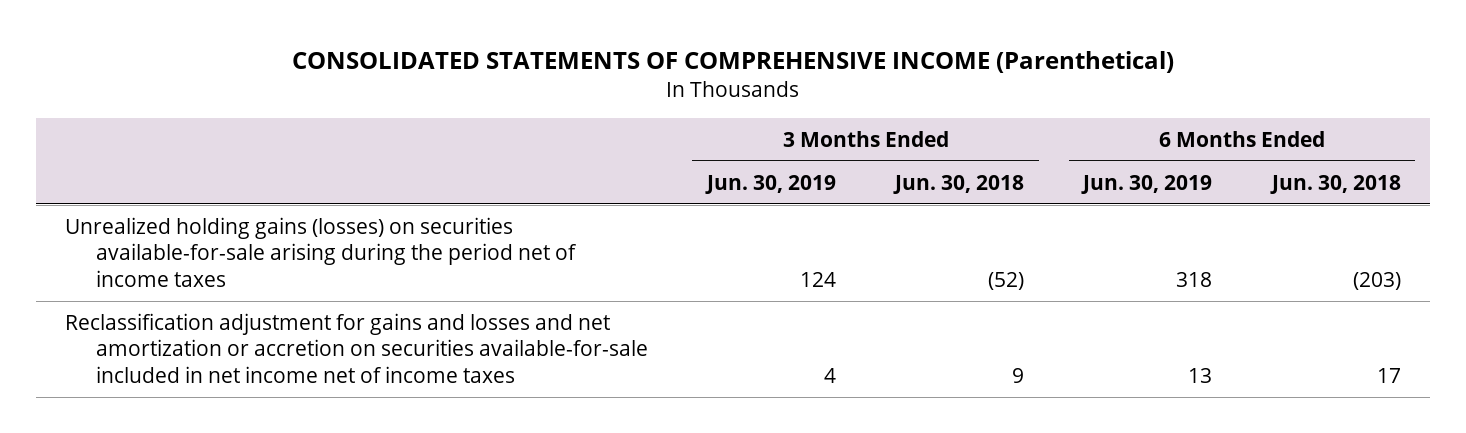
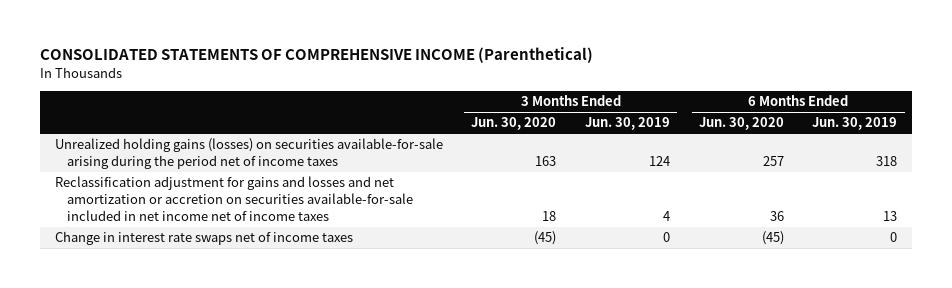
[893,174,1025,194] Jun. 30, 2018 -> none
[1269,174,1401,194] Jun. 30, 2018 -> none
none -> [471,117,557,131] Jun. 30, 2020
none -> [698,117,784,131] Jun. 30, 2020
none -> [54,231,353,246] Change in interest rate swaps net of income taxes

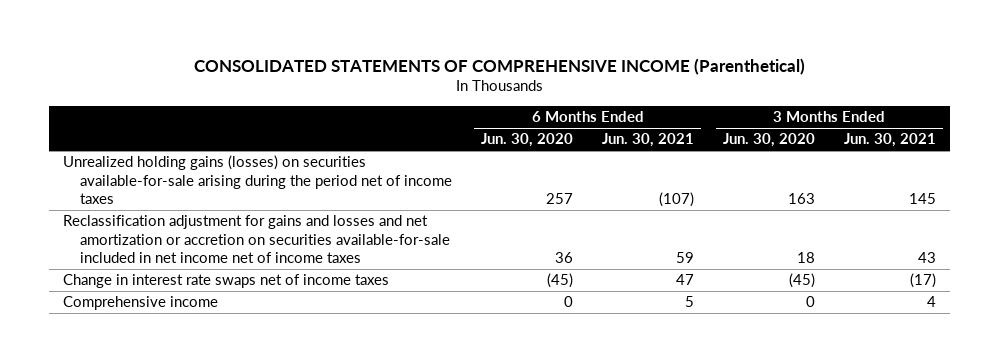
[585,117,671,131] Jun. 30, 2019 -> none
[812,117,898,131] Jun. 30, 2019 -> none
none -> [601,133,694,148] Jun. 30, 2021
none -> [843,133,936,148] Jun. 30, 2021
none -> [63,296,219,311] Comprehensive income

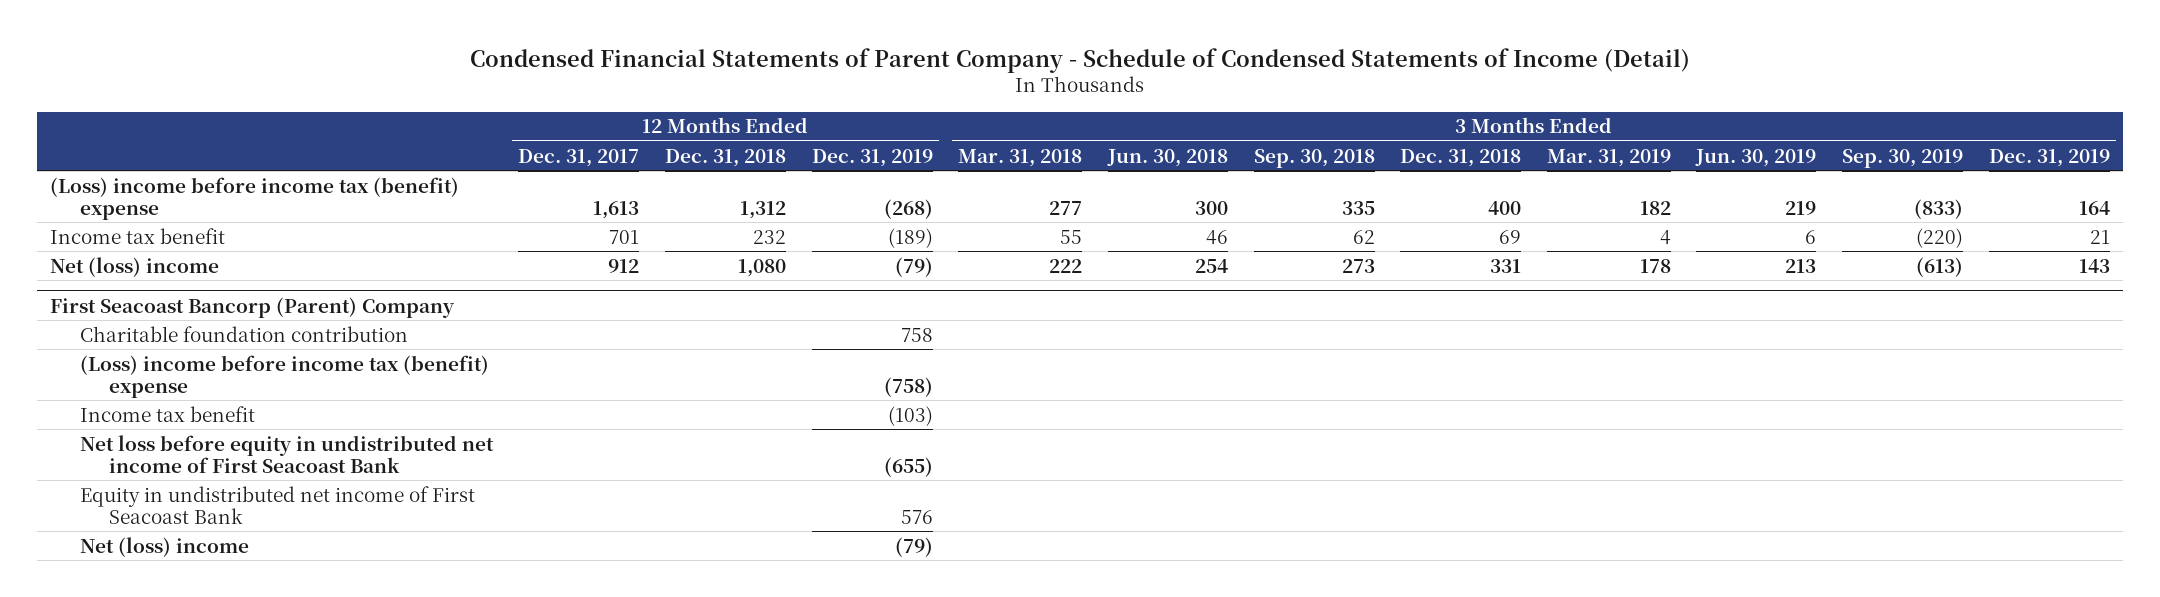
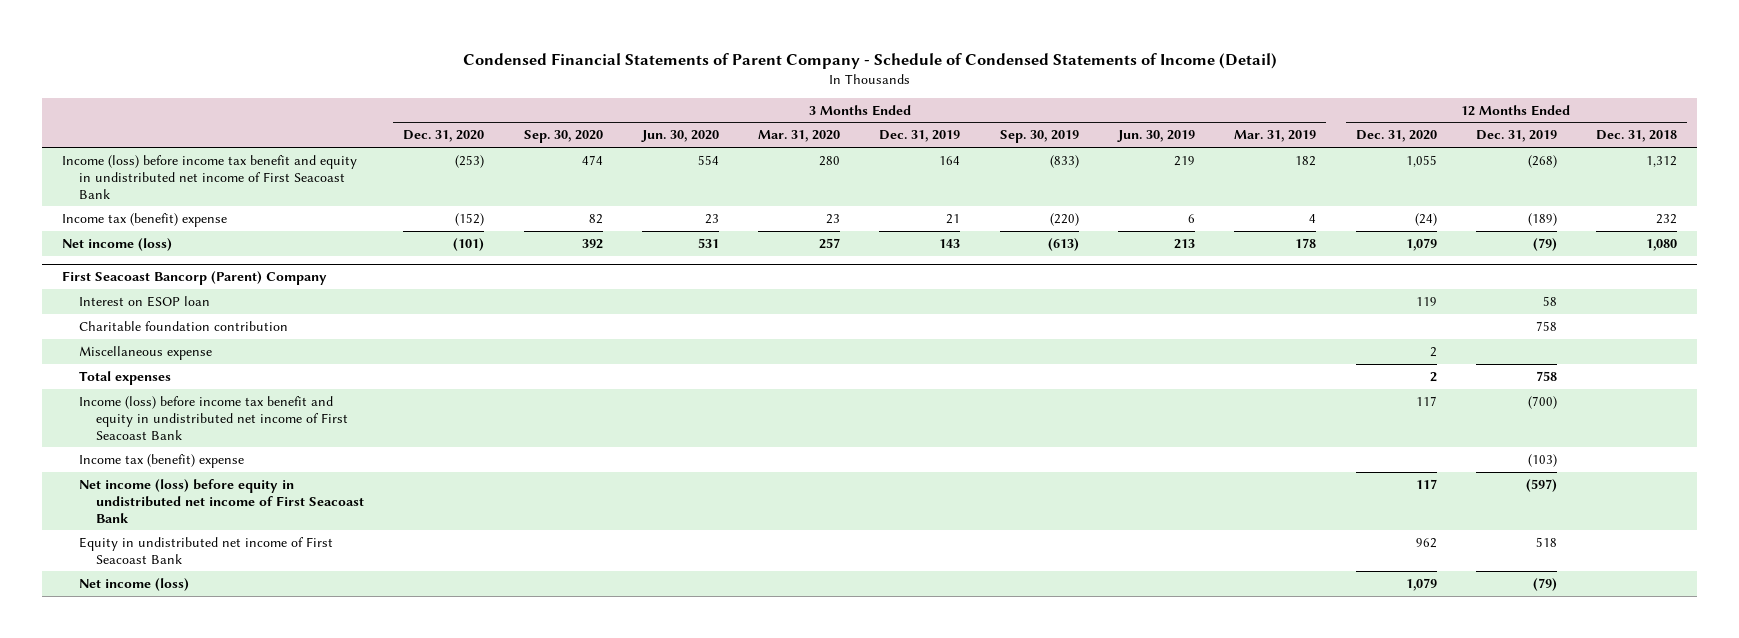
[518,148,640,167] Dec. 31, 2017 -> none
[958,148,1083,167] Mar. 31, 2018 -> none
[1106,148,1228,167] Jun. 30, 2018 -> none
[1253,148,1375,168] Sep. 30, 2018 -> none
[1400,148,1522,167] Dec. 31, 2018 -> none
none -> [403,130,485,143] Dec. 31, 2020
none -> [523,130,603,144] Sep. 30, 2020
none -> [640,130,719,143] Jun. 30, 2020
none -> [758,130,841,143] Mar. 31, 2020
none -> [1355,130,1437,143] Dec. 31, 2020
[49,176,459,220] (Loss) income before income tax (benefit) expense -> [62,154,358,199] Income (loss) before income tax benefit and equity in undistributed net income of First Seacoast Bank
[49,227,225,244] Income tax benefit -> [62,212,228,227] Income tax (benefit) expense
[49,256,219,277] Net (loss) income -> [62,237,173,251] Net income (loss)
none -> [79,295,211,307] Interest on ESOP loan
none -> [79,345,213,360] Miscellaneous expense
none -> [79,370,172,385] Total expenses
[79,354,489,398] (Loss) income before income tax (benefit) expense -> [79,395,348,440] Income (loss) before income tax benefit and equity in undistributed net income of First Seacoast Bank
[883,376,933,397] (758) -> [1527,395,1557,409] (700)
[79,405,255,422] Income tax benefit -> [79,453,245,468] Income tax (benefit) expense
[79,434,494,473] Net loss before equity in undistributed net income of First Seacoast Bank -> [79,478,364,523] Net income (loss) before equity in undistributed net income of First Seacoast Bank
[883,456,933,477] (655) -> [1525,478,1557,492] (597)
[900,509,933,524] 576 -> [1535,536,1557,547] 518
[79,536,249,557] Net (loss) income -> [79,577,190,591] Net income (loss)

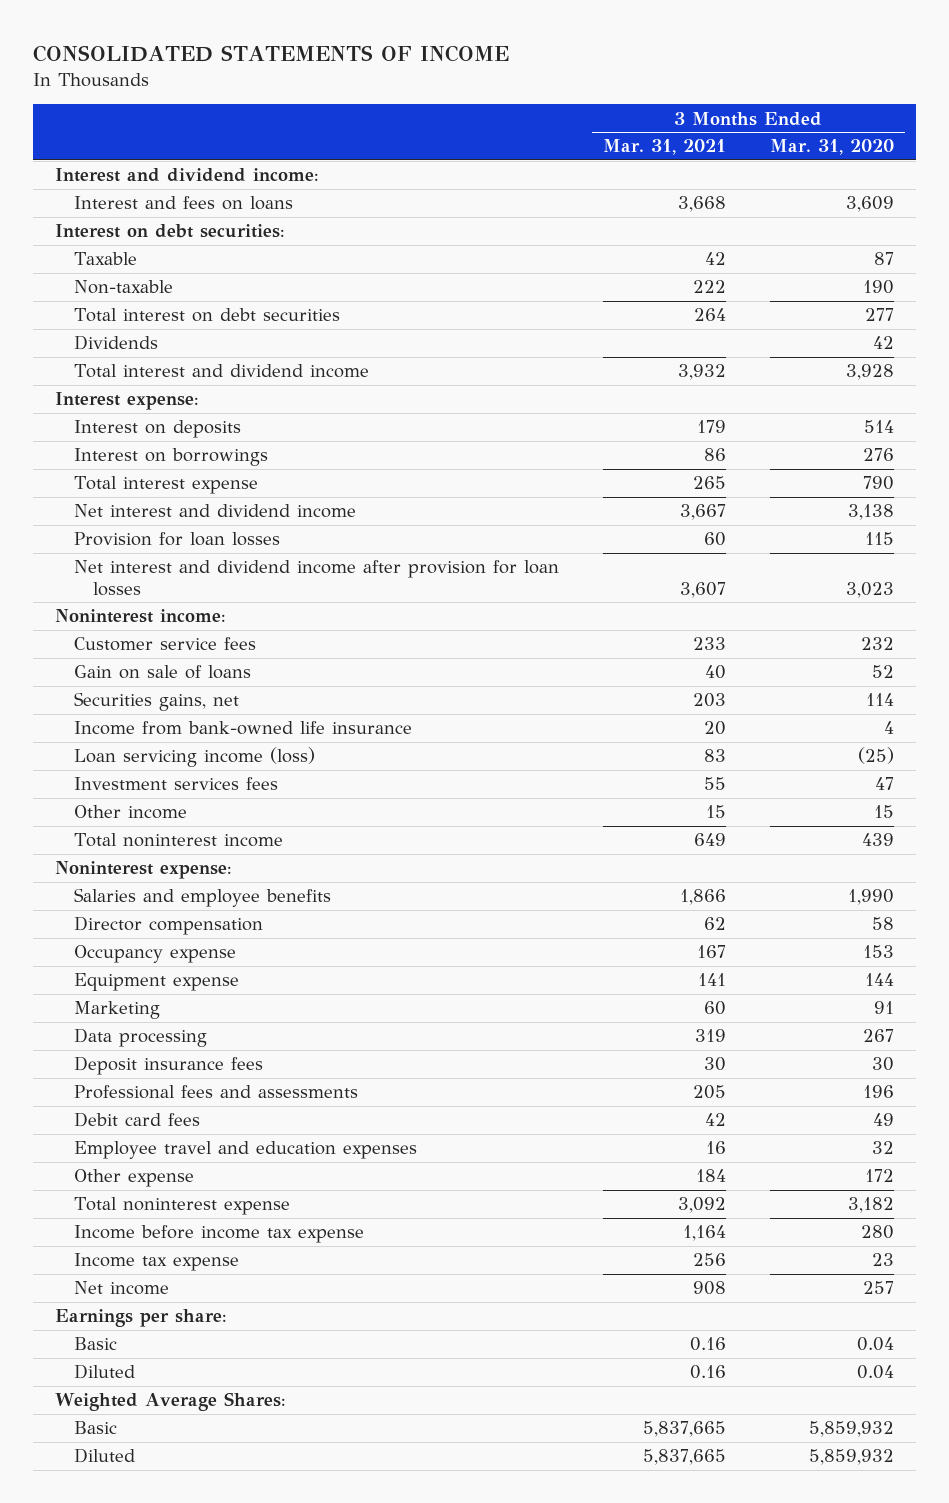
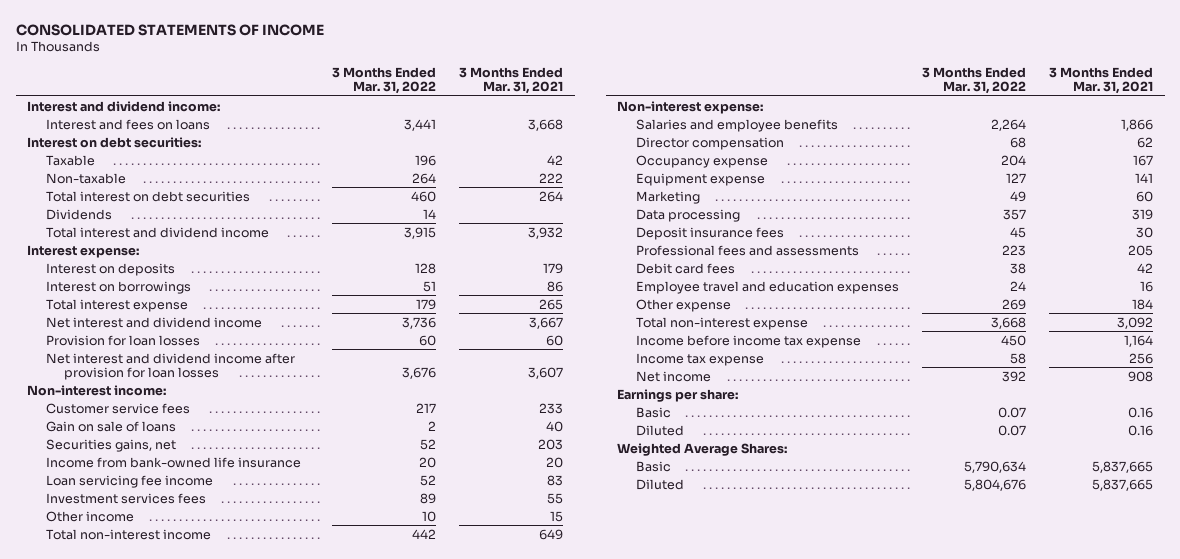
[769,139,894,156] Mar. 31, 2020 -> none
none -> [332,67,437,95] 3 Months Ended Mar. 31, 2022
[54,609,226,624] Noninterest income: -> [27,384,167,396] Non-interest income:
[73,747,315,768] Loan servicing income (loss) -> [45,474,213,488] Loan servicing fee income
[73,833,283,848] Total noninterest income -> [45,528,211,540] Total non-interest income
[54,861,232,880] Noninterest expense: -> [617,100,764,114] Non-interest expense:
[73,1197,290,1216] Total noninterest expense -> [635,316,808,330] Total non-interest expense

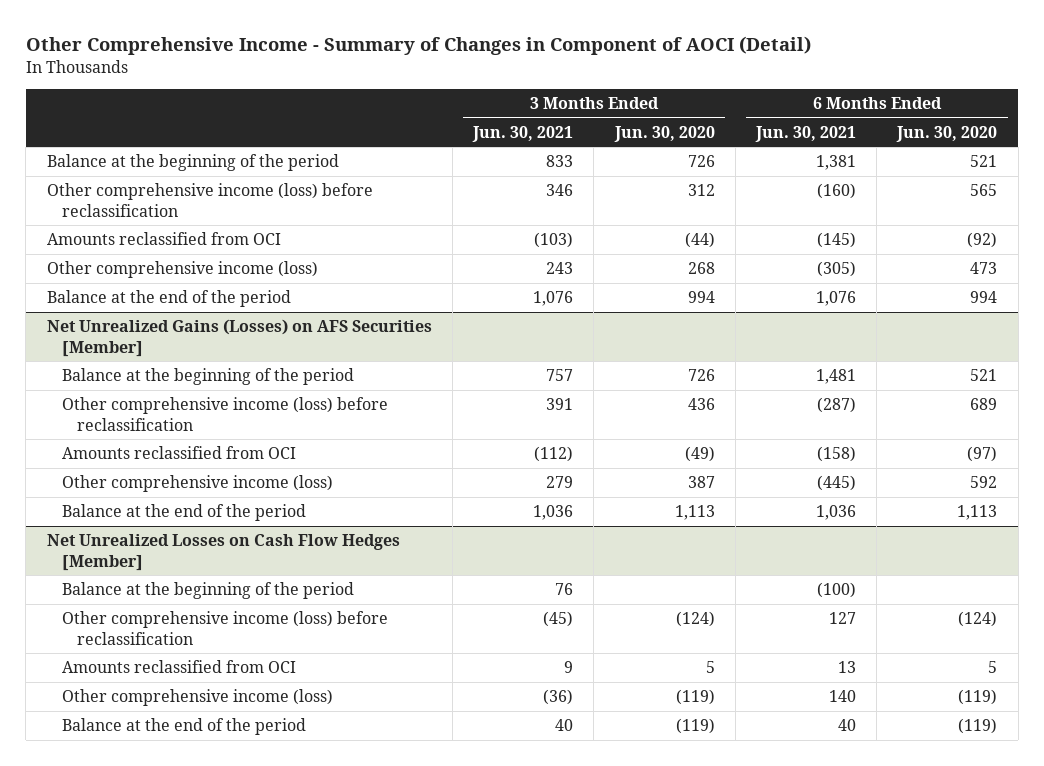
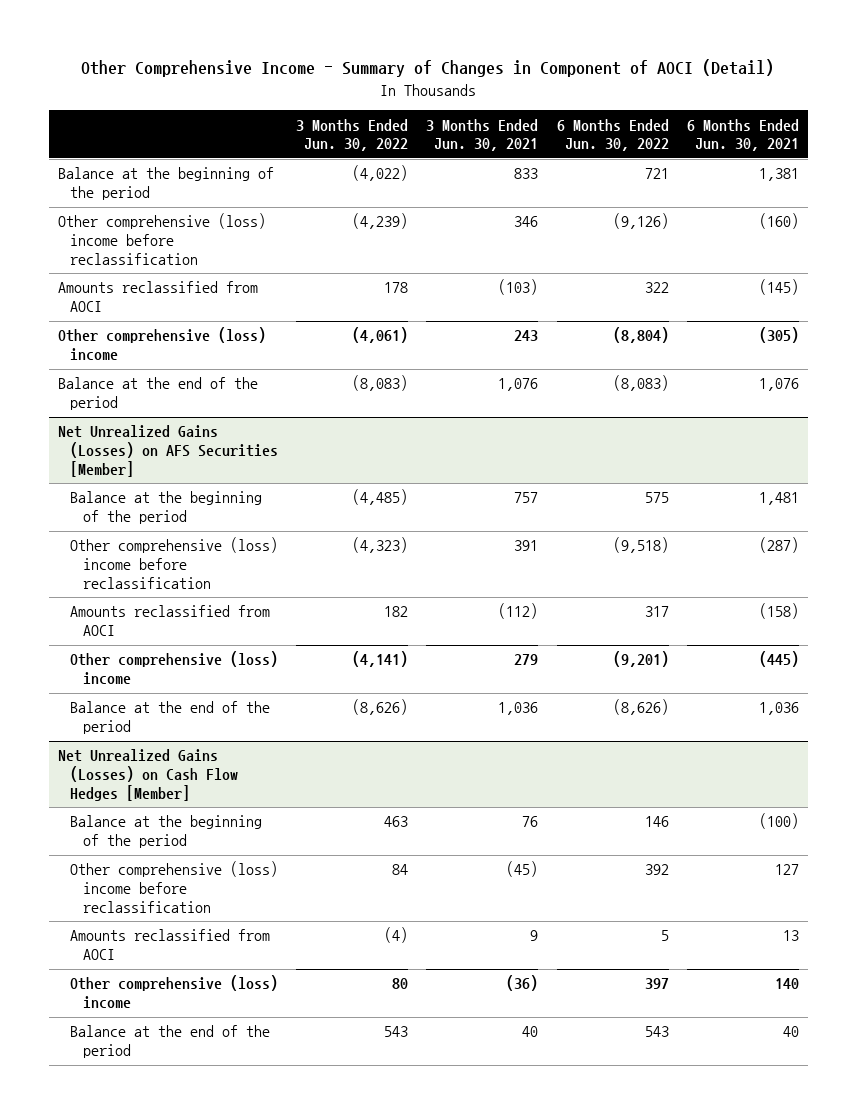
[613,125,715,142] Jun. 30, 2020 -> none
[896,125,998,142] Jun. 30, 2020 -> none
none -> [296,118,409,152] 3 Months Ended Jun. 30, 2022
none -> [556,118,669,152] 6 Months Ended Jun. 30, 2022
[46,183,373,217] Other comprehensive income (loss) before reclassification -> [57,213,266,266] Other comprehensive (loss) income before reclassification
[46,232,281,246] Amounts reclassified from OCI -> [57,281,258,313] Amounts reclassified from AOCI
[46,261,318,279] Other comprehensive income (loss) -> [57,327,266,362] Other comprehensive (loss) income
[61,397,388,431] Other comprehensive income (loss) before reclassification -> [70,537,279,590] Other comprehensive (loss) income before reclassification
[61,446,296,460] Amounts reclassified from OCI -> [70,605,271,637] Amounts reclassified from AOCI
[61,475,333,493] Other comprehensive income (loss) -> [70,651,279,686] Other comprehensive (loss) income
[46,534,400,571] Net Unrealized Losses on Cash Flow Hedges [Member] -> [57,749,239,802] Net Unrealized Gains (Losses) on Cash Flow Hedges [Member]
[61,611,388,645] Other comprehensive income (loss) before reclassification -> [70,861,279,914] Other comprehensive (loss) income before reclassification
[61,660,296,674] Amounts reclassified from OCI -> [70,929,271,961] Amounts reclassified from AOCI
[61,689,333,707] Other comprehensive income (loss) -> [70,975,279,1010] Other comprehensive (loss) income

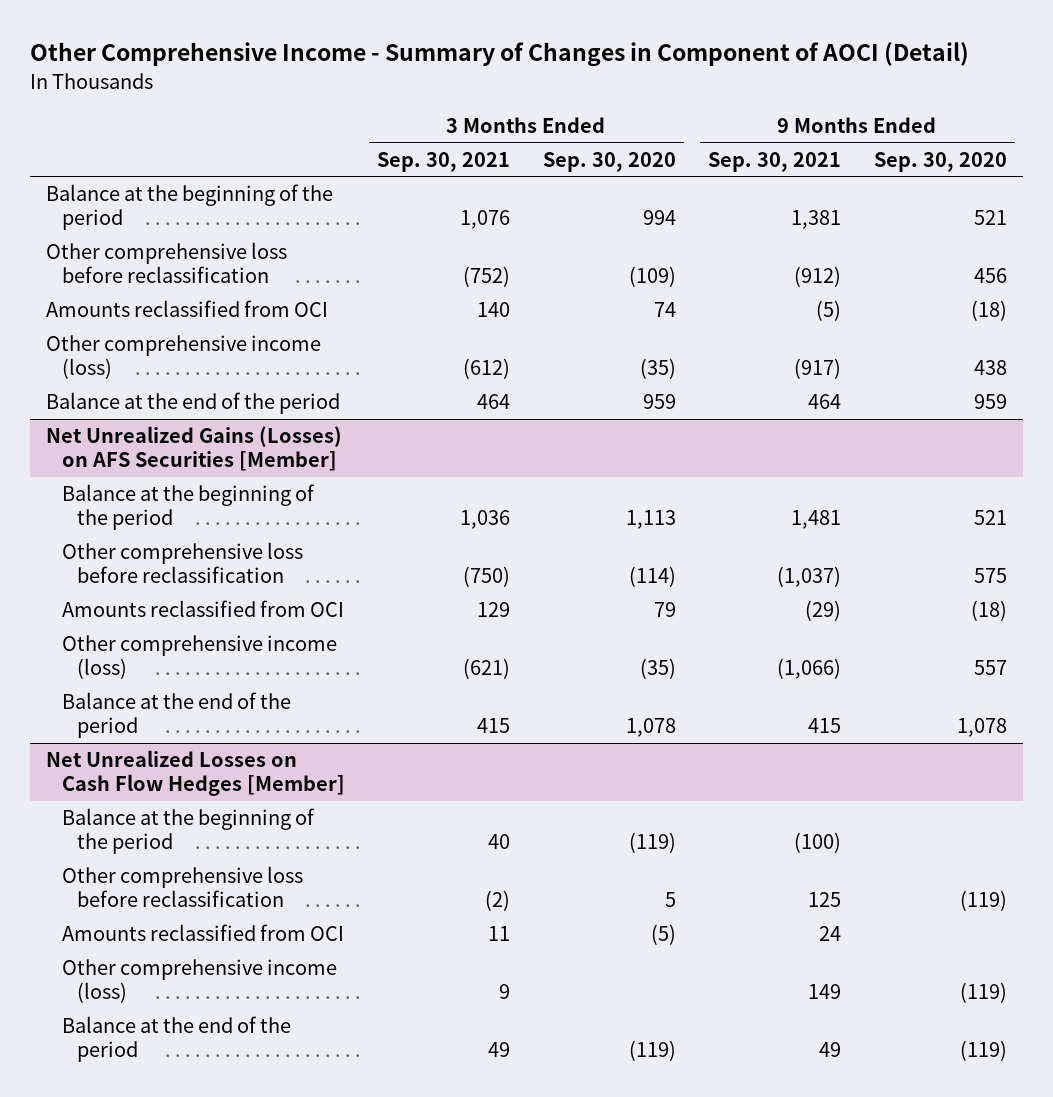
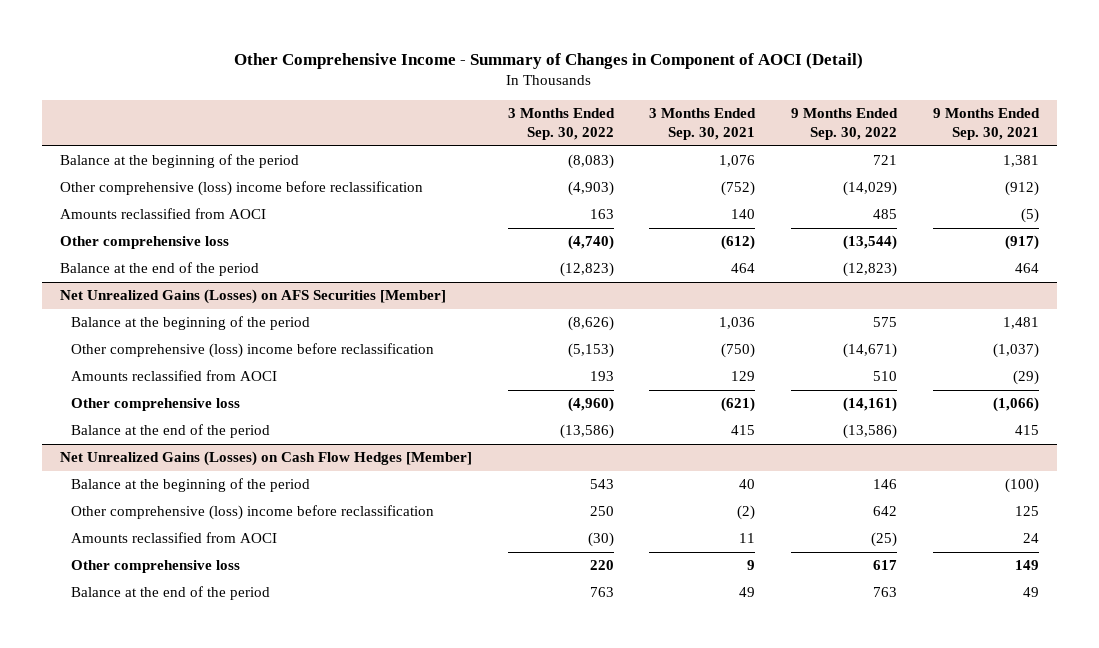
[542,151,676,172] Sep. 30, 2020 -> none
[873,151,1007,172] Sep. 30, 2020 -> none
none -> [507,108,615,141] 3 Months Ended Sep. 30, 2022
none -> [791,108,899,141] 9 Months Ended Sep. 30, 2022
[46,242,288,284] Other comprehensive loss before reclassification -> [59,181,423,197] Other comprehensive (loss) income before reclassification
[46,300,329,318] Amounts reclassified from OCI -> [59,208,266,220] Amounts reclassified from AOCI
[46,335,322,380] Other comprehensive income (loss) -> [59,236,229,250] Other comprehensive loss
[61,542,303,584] Other comprehensive loss before reclassification -> [70,343,434,359] Other comprehensive (loss) income before reclassification
[61,600,344,618] Amounts reclassified from OCI -> [70,370,277,382] Amounts reclassified from AOCI
[61,635,337,680] Other comprehensive income (loss) -> [70,398,240,412] Other comprehensive loss
[46,750,345,797] Net Unrealized Losses on Cash Flow Hedges [Member] -> [59,451,472,467] Net Unrealized Gains (Losses) on Cash Flow Hedges [Member]
[61,866,303,908] Other comprehensive loss before reclassification -> [70,505,434,521] Other comprehensive (loss) income before reclassification
[61,924,344,942] Amounts reclassified from OCI -> [70,532,277,544] Amounts reclassified from AOCI
[61,959,337,1004] Other comprehensive income (loss) -> [70,560,240,574] Other comprehensive loss

